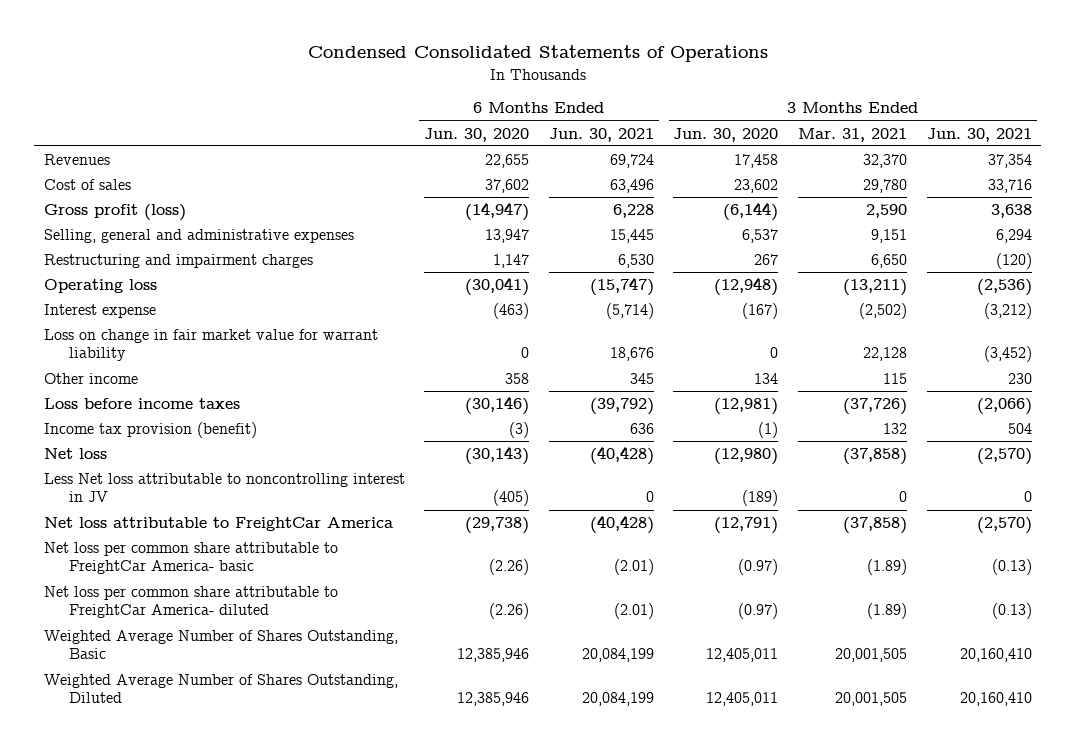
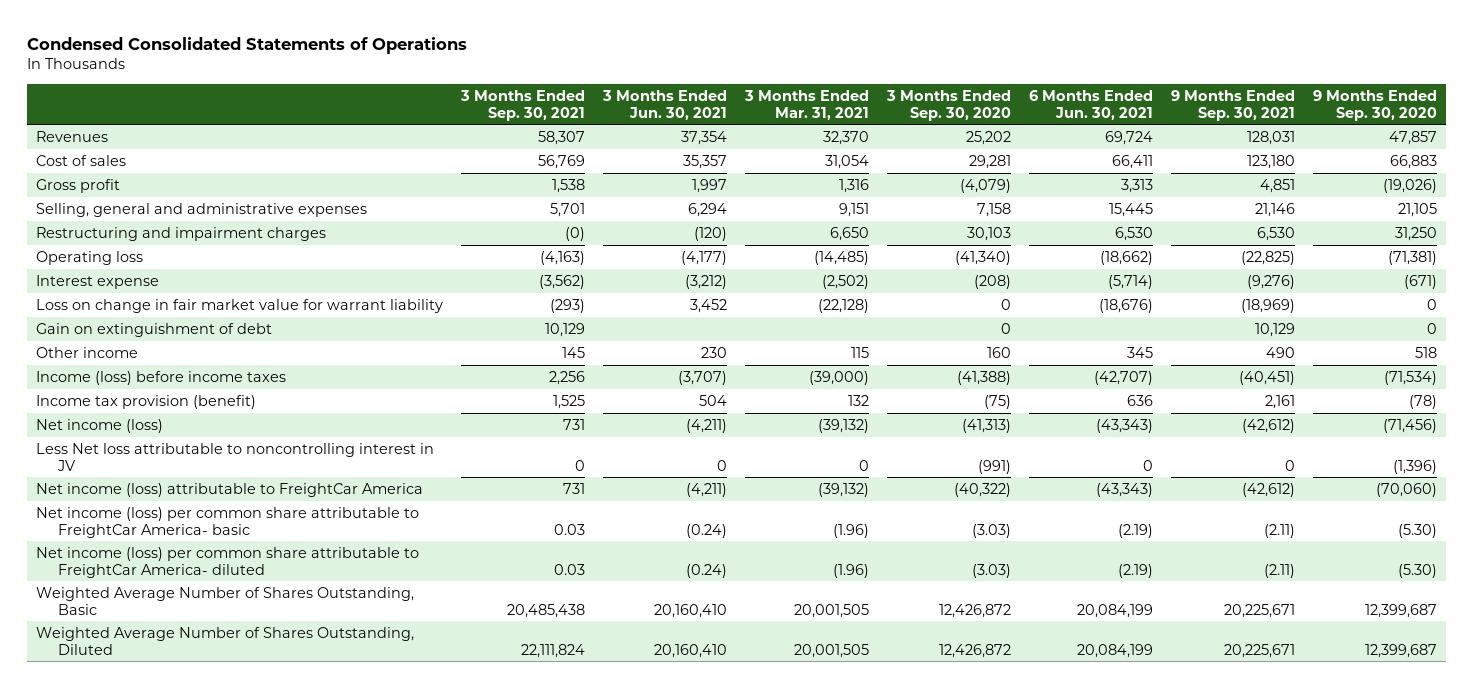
[424,127,530,142] Jun. 30, 2020 -> none
[673,127,779,142] Jun. 30, 2020 -> none
none -> [460,89,586,121] 3 Months Ended Sep. 30, 2021
none -> [886,89,1012,121] 3 Months Ended Sep. 30, 2020
none -> [1171,89,1296,121] 9 Months Ended Sep. 30, 2021
none -> [1313,89,1438,121] 9 Months Ended Sep. 30, 2020
[609,179,654,194] 63,496 -> [1112,154,1154,169] 66,411
[863,179,908,194] 29,780 -> [825,154,870,169] 31,054
[987,179,1032,194] 33,716 -> [683,154,728,169] 35,357
[43,204,186,222] Gross profit (loss) -> [36,178,121,193] Gross profit
[612,204,654,219] 6,228 -> [1121,178,1154,193] 3,313
[866,204,908,219] 2,590 -> [839,178,870,193] 1,316
[990,204,1032,219] 3,638 -> [692,178,728,193] 1,997
[589,277,654,297] (15,747) -> [1100,250,1154,265] (18,662)
[843,279,908,297] (13,211) -> [814,250,870,265] (14,485)
[976,279,1032,297] (2,536) -> [681,250,728,265] (4,177)
[609,347,654,362] 18,676 -> [1099,298,1154,313] (18,676)
[863,347,908,362] 22,128 -> [818,298,870,313] (22,128)
[983,346,1032,363] (3,452) -> [690,298,728,313] 3,452
none -> [36,322,273,337] Gain on extinguishment of debt
[43,398,240,410] Loss before income taxes -> [36,370,287,385] Income (loss) before income taxes
[589,398,654,416] (39,792) -> [1094,370,1154,385] (42,707)
[843,398,908,416] (37,726) -> [809,370,870,385] (39,000)
[976,398,1032,416] (2,066) -> [678,370,728,385] (3,707)
[43,448,107,460] Net loss -> [36,418,164,433] Net income (loss)
[589,446,654,466] (40,428) -> [1096,418,1154,433] (43,343)
[843,448,908,466] (37,858) -> [818,418,870,433] (39,132)
[976,448,1032,466] (2,570) -> [686,418,728,433] (4,211)
[43,517,393,532] Net loss attributable to FreightCar America -> [36,482,424,497] Net income (loss) attributable to FreightCar America
[589,515,654,535] (40,428) -> [1096,482,1154,497] (43,343)
[843,517,908,535] (37,858) -> [818,482,870,497] (39,132)
[976,517,1032,535] (2,570) -> [686,482,728,497] (4,211)
[43,542,338,575] Net loss per common share attributable to FreightCar America- basic -> [36,506,420,538] Net income (loss) per common share attributable to FreightCar America- basic
[613,559,654,576] (2.01) -> [1118,523,1154,538] (2.19)
[867,559,908,576] (1.89) -> [833,523,870,538] (1.96)
[991,559,1032,576] (0.13) -> [686,523,728,538] (0.24)
[43,586,338,619] Net loss per common share attributable to FreightCar America- diluted -> [36,546,420,578] Net income (loss) per common share attributable to FreightCar America- diluted
[613,603,654,620] (2.01) -> [1118,563,1154,578] (2.19)
[867,603,908,620] (1.89) -> [833,563,870,578] (1.96)
[991,603,1032,620] (0.13) -> [686,563,728,578] (0.24)

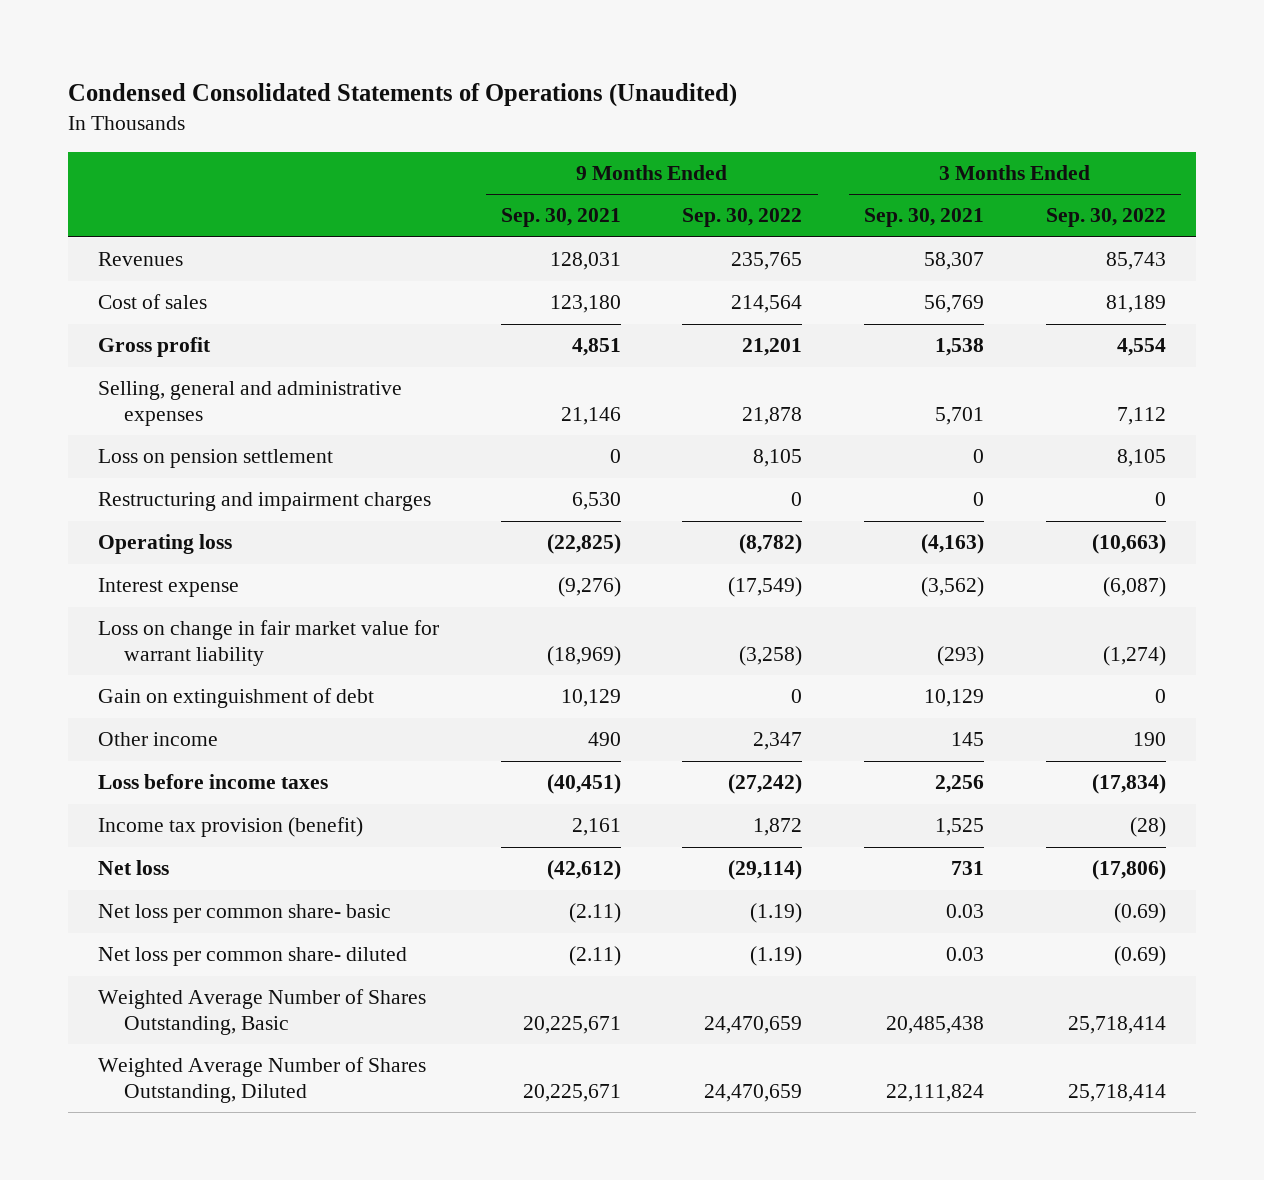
[27,36,468,54] Condensed Consolidated Statements of Operations -> [67,83,737,108] Condensed Consolidated Statements of Operations (Unaudited)
[602,89,728,120] 3 Months Ended Jun. 30, 2021 -> none
[744,89,870,120] 3 Months Ended Mar. 31, 2021 -> none
[886,89,1012,121] 3 Months Ended Sep. 30, 2020 -> none
[1029,89,1154,120] 6 Months Ended Jun. 30, 2021 -> none
[1313,89,1438,121] 9 Months Ended Sep. 30, 2020 -> none
none -> [682,208,803,228] Sep. 30, 2022
none -> [1045,208,1166,228] Sep. 30, 2022
none -> [98,449,334,469] Loss on pension settlement
[565,226,586,241] (0) -> [972,492,984,507] 0
[36,370,287,385] Income (loss) before income taxes -> [98,774,329,790] Loss before income taxes
[36,442,435,471] Less Net loss attributable to noncontrolling interest in JV -> none
[36,482,424,497] Net income (loss) attributable to FreightCar America -> none
[36,418,164,433] Net income (loss) -> [98,860,170,876] Net loss
[36,506,420,538] Net income (loss) per common share attributable to FreightCar America- basic -> [98,904,392,924] Net loss per common share- basic
[36,546,420,578] Net income (loss) per common share attributable to FreightCar America- diluted -> [98,947,408,967] Net loss per common share- diluted

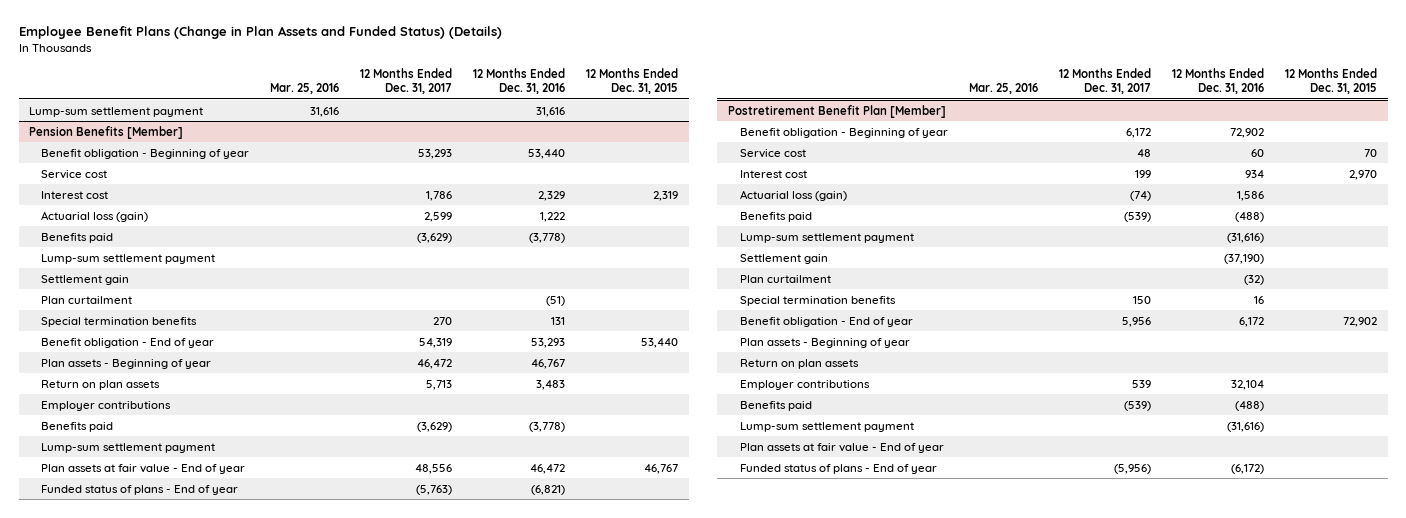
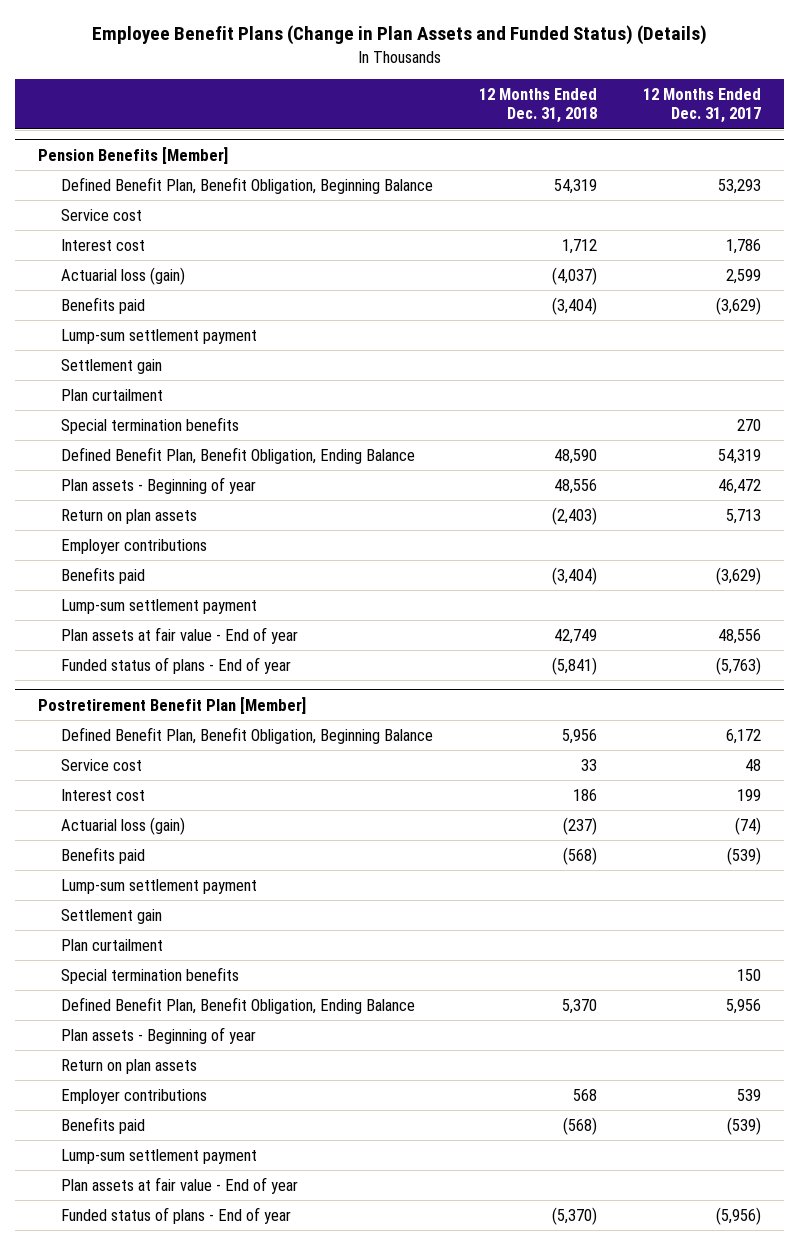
[270,83,340,95] Mar. 25, 2016 -> none
[473,67,566,95] 12 Months Ended Dec. 31, 2016 -> none
[586,67,679,95] 12 Months Ended Dec. 31, 2015 -> none
none -> [479,88,598,124] 12 Months Ended Dec. 31, 2018
[29,106,204,117] Lump-sum settlement payment -> none
[41,148,250,159] Benefit obligation - Beginning of year -> [61,177,434,195] Defined Benefit Plan, Benefit Obligation, Beginning Balance
[41,337,215,348] Benefit obligation - End of year -> [61,447,416,465] Defined Benefit Plan, Benefit Obligation, Ending Balance
[740,127,949,138] Benefit obligation - Beginning of year -> [61,727,434,745] Defined Benefit Plan, Benefit Obligation, Beginning Balance
[740,316,914,327] Benefit obligation - End of year -> [61,997,416,1015] Defined Benefit Plan, Benefit Obligation, Ending Balance

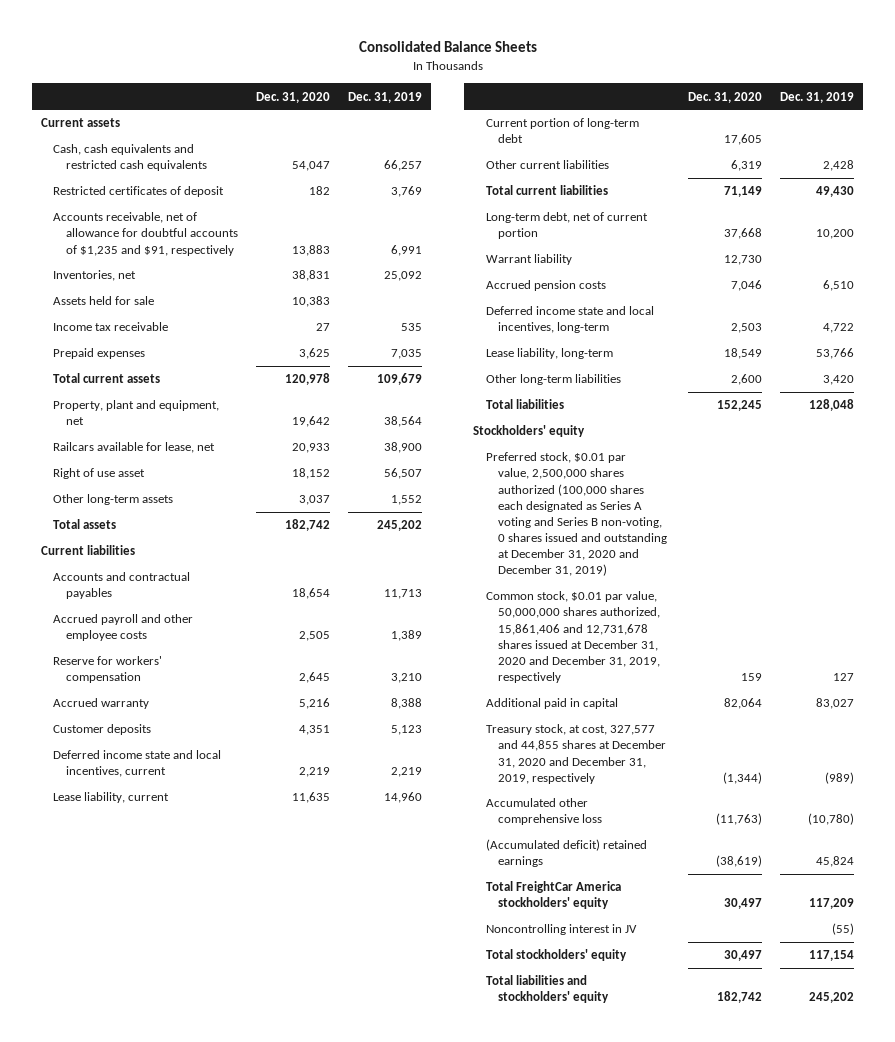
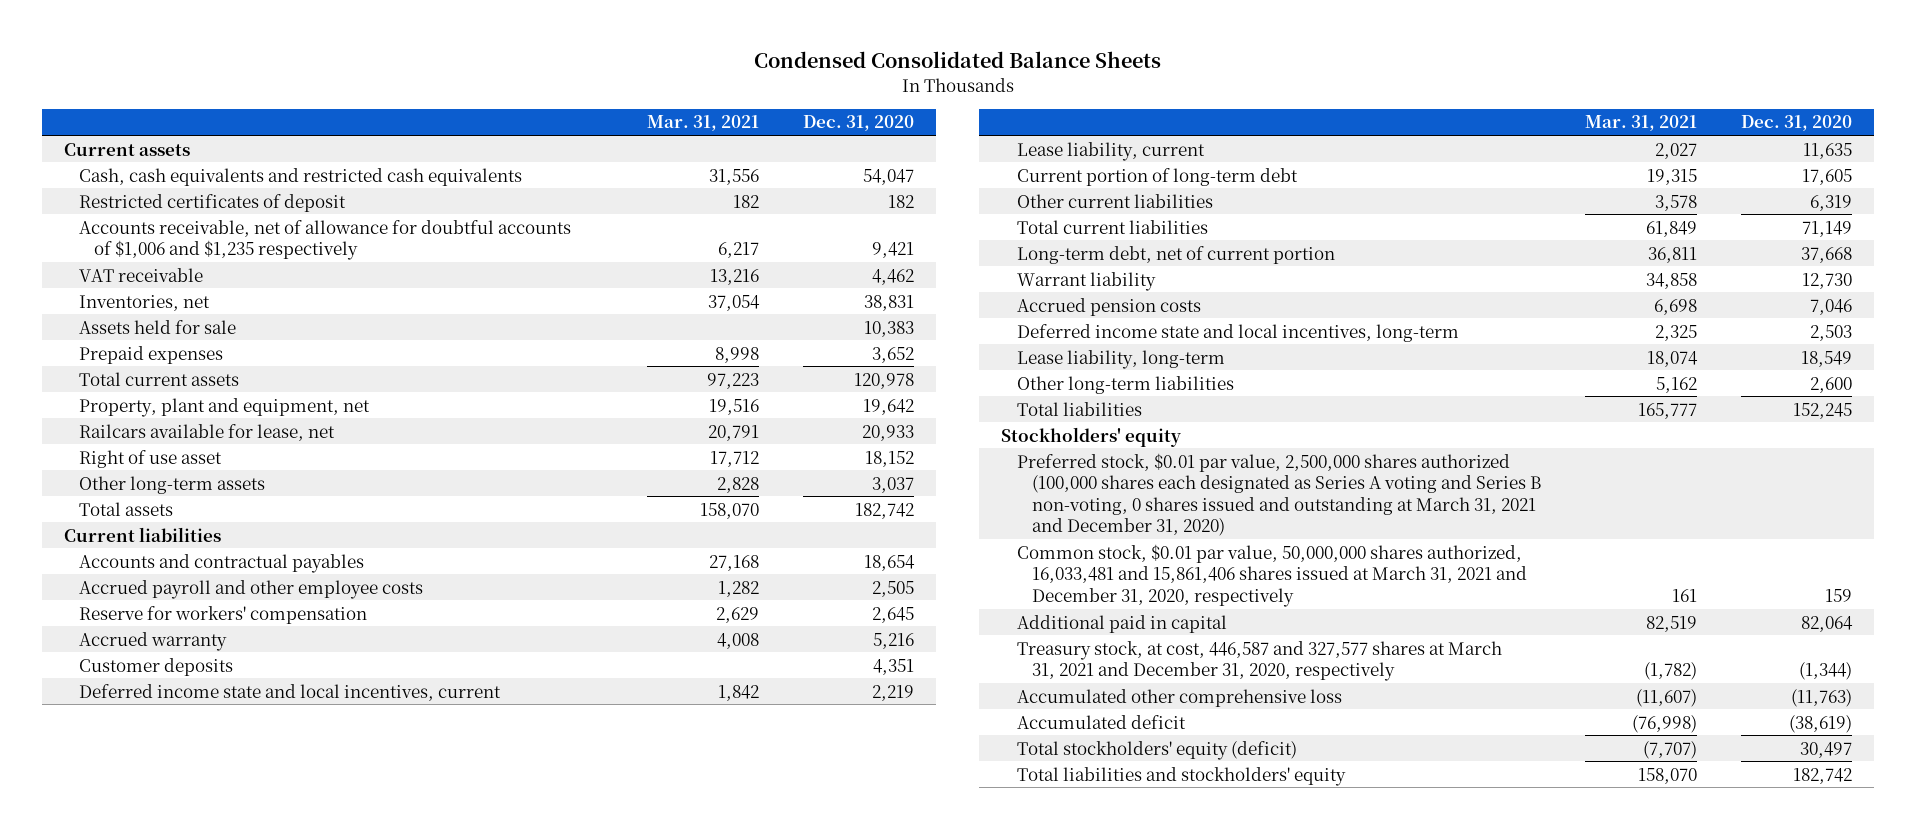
[358,41,537,53] Consolidated Balance Sheets -> [753,51,1161,69] Condensed Consolidated Balance Sheets
[348,91,423,103] Dec. 31, 2019 -> none
none -> [647,115,760,132] Mar. 31, 2021
[53,212,239,256] Accounts receivable, net of allowance for doubtful accounts of $1,235 and $91, respectively -> [78,219,571,261] Accounts receivable, net of allowance for doubtful accounts of $1,006 and $1,235 respectively
[292,244,331,256] 13,883 -> [872,242,915,259] 9,421
none -> [78,267,203,282] VAT receivable
[53,322,169,332] Income tax receivable -> none
[299,348,331,360] 3,625 -> [872,346,915,363] 3,652
[485,452,668,577] Preferred stock, $0.01 par value, 2,500,000 shares authorized (100,000 shares each designated as Series A voting and Series B non-voting, 0 shares issued and outstanding at December 31, 2020 and December 31, 2019) -> [1016,452,1542,537] Preferred stock, $0.01 par value, 2,500,000 shares authorized (100,000 shares each designated as Series A voting and Series B non-voting, 0 shares issued and outstanding at March 31, 2021 and December 31, 2020)
[485,591,661,683] Common stock, $0.01 par value, 50,000,000 shares authorized, 15,861,406 and 12,731,678 shares issued at December 31, 2020 and December 31, 2019, respectively -> [1016,543,1528,607] Common stock, $0.01 par value, 50,000,000 shares authorized, 16,033,481 and 15,861,406 shares issued at March 31, 2021 and December 31, 2020, respectively
[485,724,667,784] Treasury stock, at cost, 327,577 and 44,855 shares at December 31, 2020 and December 31, 2019, respectively -> [1016,640,1502,682] Treasury stock, at cost, 446,587 and 327,577 shares at March 31, 2021 and December 31, 2020, respectively
[485,924,637,936] Noncontrolling interest in JV -> none
[485,949,627,962] Total stockholders' equity -> none
[485,839,647,868] (Accumulated deficit) retained earnings -> [1016,714,1186,729] Accumulated deficit
[485,881,621,910] Total FreightCar America stockholders' equity -> [1016,740,1297,760] Total stockholders' equity (deficit)

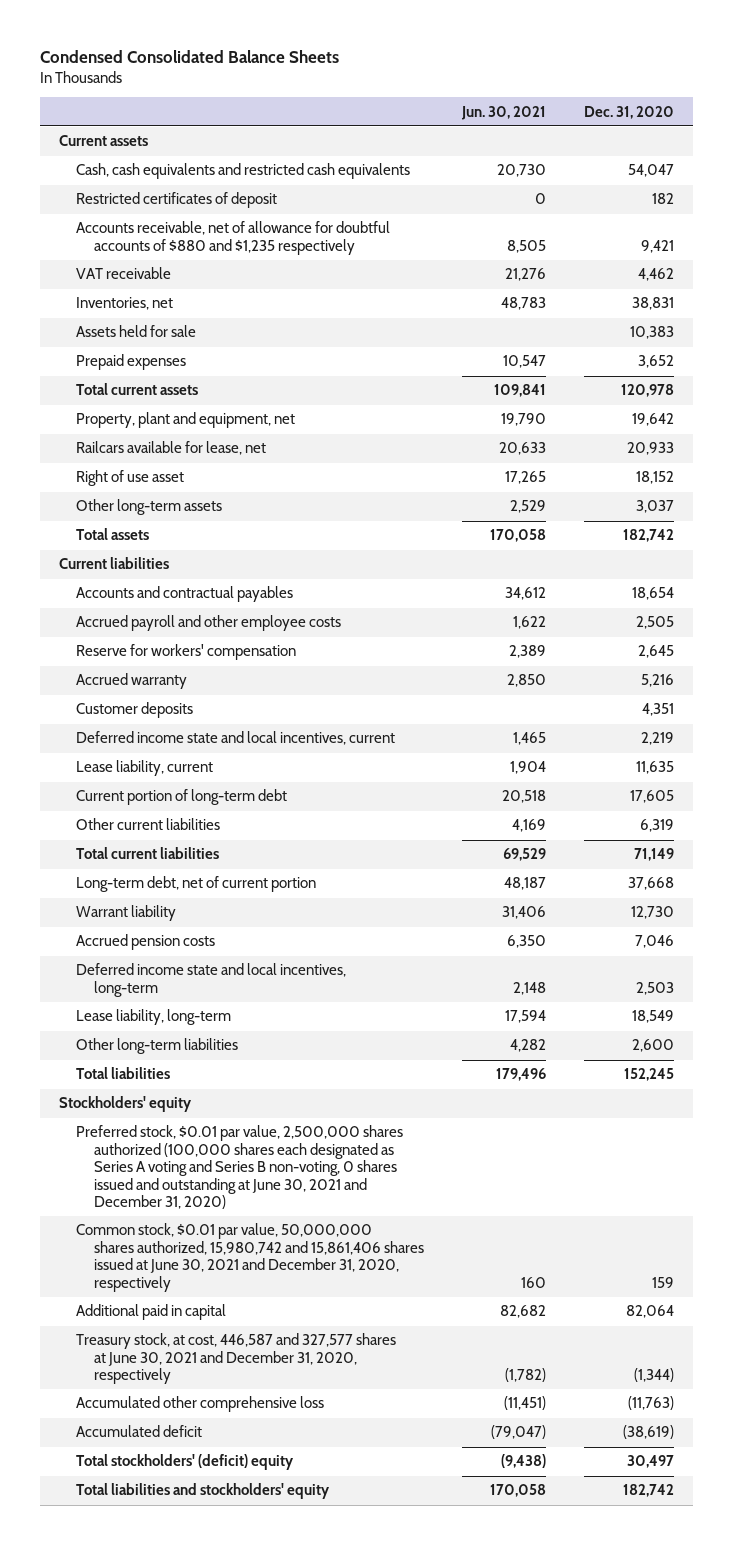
[647,115,760,132] Mar. 31, 2021 -> none
none -> [460,105,546,120] Jun. 30, 2021
[78,219,571,261] Accounts receivable, net of allowance for doubtful accounts of $1,006 and $1,235 respectively -> [76,221,391,255] Accounts receivable, net of allowance for doubtful accounts of $880 and $1,235 respectively
[1016,452,1542,537] Preferred stock, $0.01 par value, 2,500,000 shares authorized (100,000 shares each designated as Series A voting and Series B non-voting, 0 shares issued and outstanding at March 31, 2021 and December 31, 2020) -> [76,1125,404,1210] Preferred stock, $0.01 par value, 2,500,000 shares authorized (100,000 shares each designated as Series A voting and Series B non-voting, 0 shares issued and outstanding at June 30, 2021 and December 31, 2020)
[1016,543,1528,607] Common stock, $0.01 par value, 50,000,000 shares authorized, 16,033,481 and 15,861,406 shares issued at March 31, 2021 and December 31, 2020, respectively -> [76,1223,425,1292] Common stock, $0.01 par value, 50,000,000 shares authorized, 15,980,742 and 15,861,406 shares issued at June 30, 2021 and December 31, 2020, respectively
[1016,640,1502,682] Treasury stock, at cost, 446,587 and 327,577 shares at March 31, 2021 and December 31, 2020, respectively -> [76,1333,397,1385] Treasury stock, at cost, 446,587 and 327,577 shares at June 30, 2021 and December 31, 2020, respectively
[1016,740,1297,760] Total stockholders' equity (deficit) -> [76,1454,295,1471] Total stockholders' (deficit) equity

